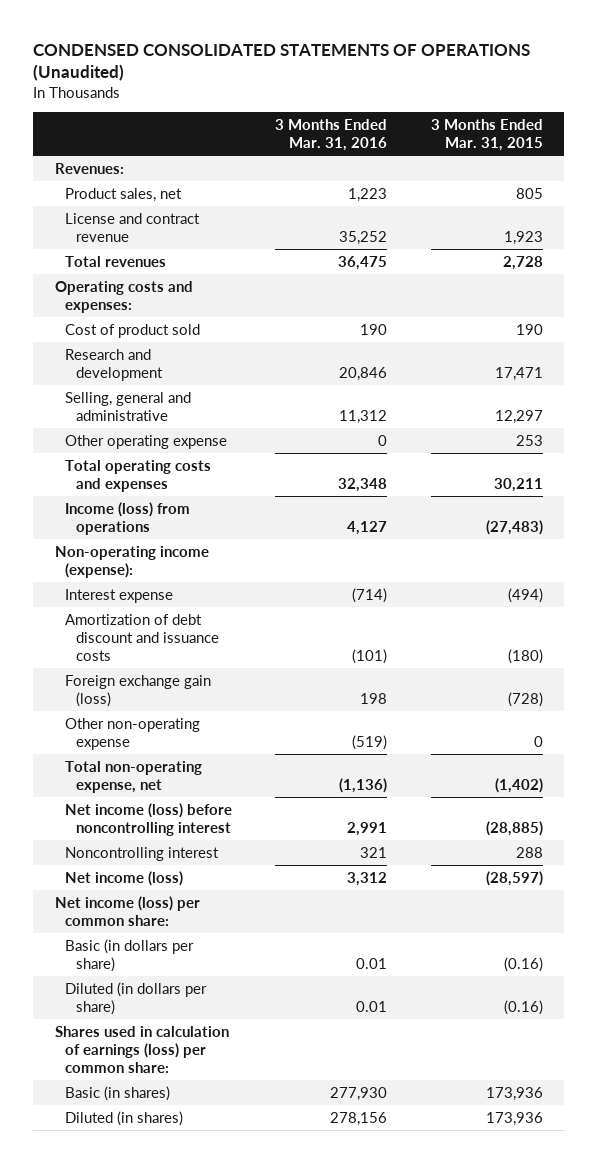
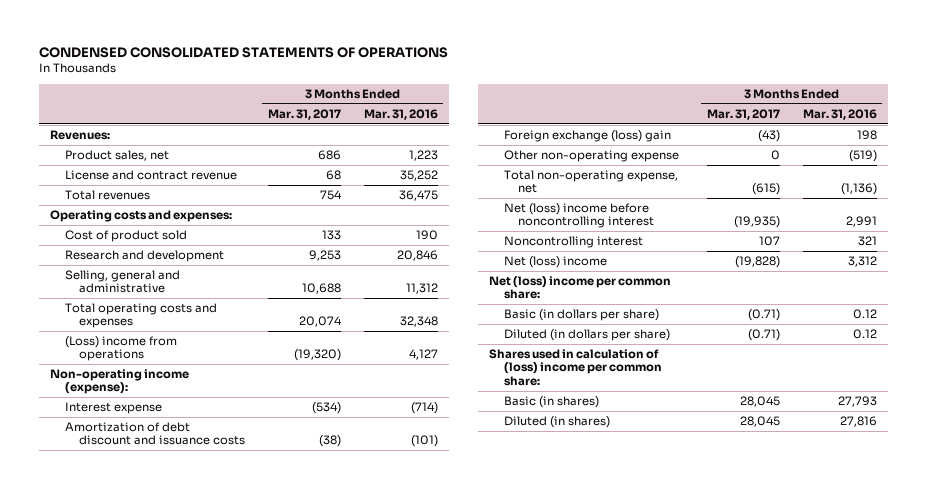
[33,43,531,82] CONDENSED CONSOLIDATED STATEMENTS OF OPERATIONS (Unaudited) -> [38,46,448,58] CONDENSED CONSOLIDATED STATEMENTS OF OPERATIONS
[430,119,543,152] 3 Months Ended Mar. 31, 2015 -> none
none -> [267,108,341,120] Mar. 31, 2017
[65,434,228,449] Other operating expense -> none
[65,501,191,535] Income (loss) from operations -> [64,336,177,362] (Loss) income from operations
[65,674,212,707] Foreign exchange gain (loss) -> [503,130,671,143] Foreign exchange (loss) gain
[65,802,233,836] Net income (loss) before noncontrolling interest -> [503,203,654,229] Net (loss) income before noncontrolling interest
[65,870,184,886] Net income (loss) -> [503,256,607,269] Net (loss) income
[54,895,200,926] Net income (loss) per common share: -> [489,276,672,300] Net (loss) income per common share:
[356,957,388,969] 0.01 -> [852,309,877,320] 0.12
[356,1000,388,1012] 0.01 -> [852,329,877,340] 0.12
[54,1025,229,1074] Shares used in calculation of earnings (loss) per common share: -> [489,349,662,386] Shares used in calculation of (loss) income per common share:
[330,1086,388,1101] 277,930 -> [837,396,877,408] 27,793
[330,1111,388,1126] 278,156 -> [839,416,877,428] 27,816

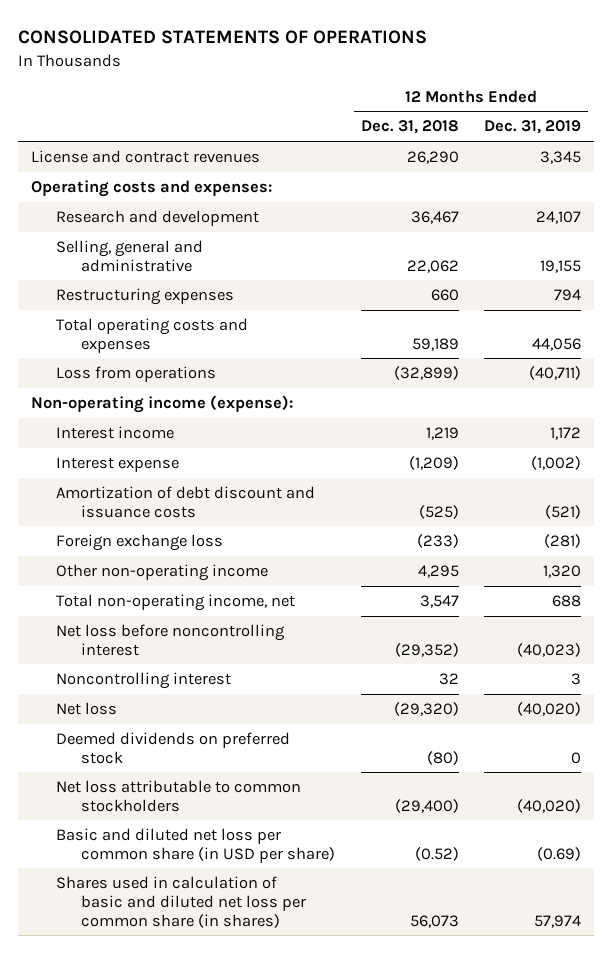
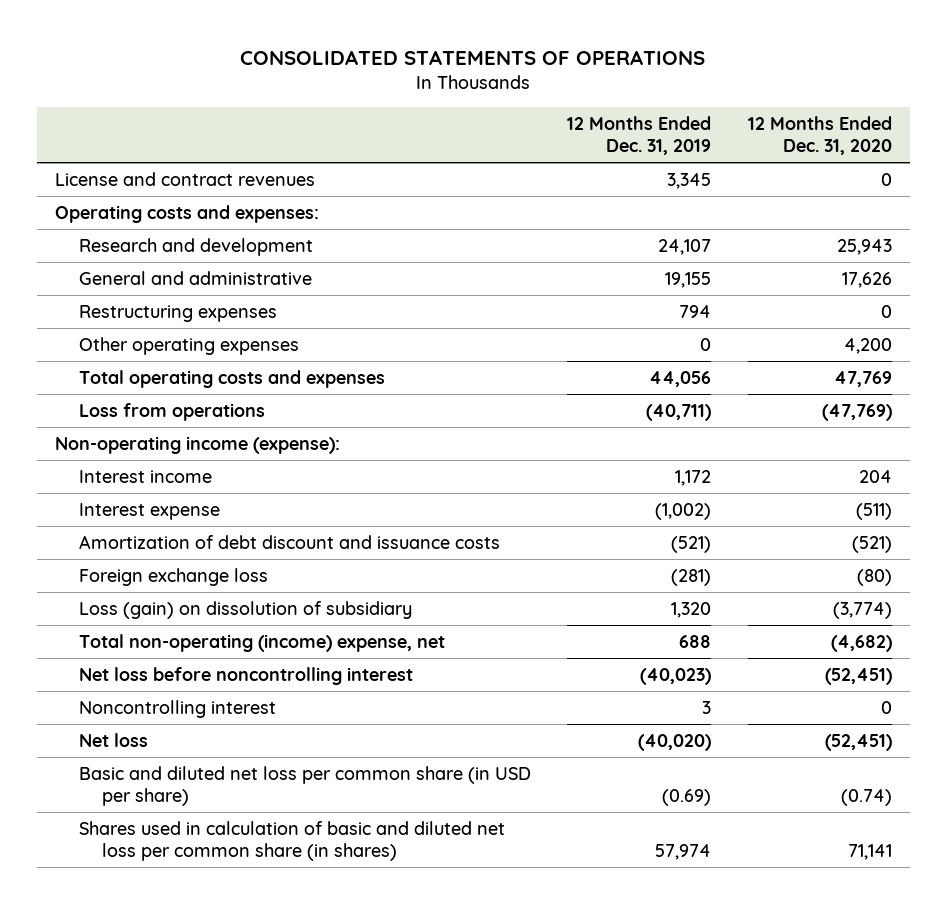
[360,120,459,135] Dec. 31, 2018 -> none
none -> [748,115,893,155] 12 Months Ended Dec. 31, 2020
[56,239,204,272] Selling, general and administrative -> [78,270,312,285] General and administrative
none -> [78,336,299,355] Other operating expenses
[56,563,269,581] Other non-operating income -> [78,600,412,619] Loss (gain) on dissolution of subsidiary
[56,593,296,611] Total non-operating income, net -> [78,633,445,652] Total non-operating (income) expense, net
[56,731,291,764] Deemed dividends on preferred stock -> none
[56,779,302,812] Net loss attributable to common stockholders -> none

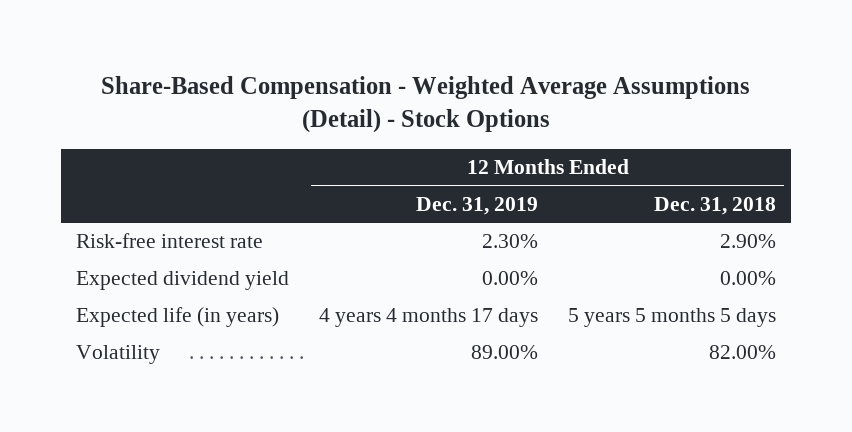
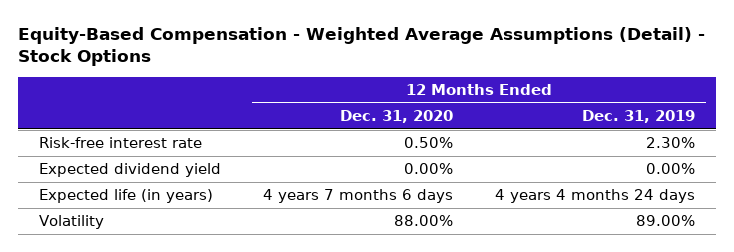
[100,76,750,134] Share-Based Compensation - Weighted Average Assumptions (Detail) - Stock Options -> [17,26,705,67] Equity-Based Compensation - Weighted Average Assumptions (Detail) - Stock Options
[654,196,777,215] Dec. 31, 2018 -> none
none -> [340,109,454,123] Dec. 31, 2020
[318,308,538,328] 4 years 4 months 17 days -> [495,189,696,204] 4 years 4 months 24 days

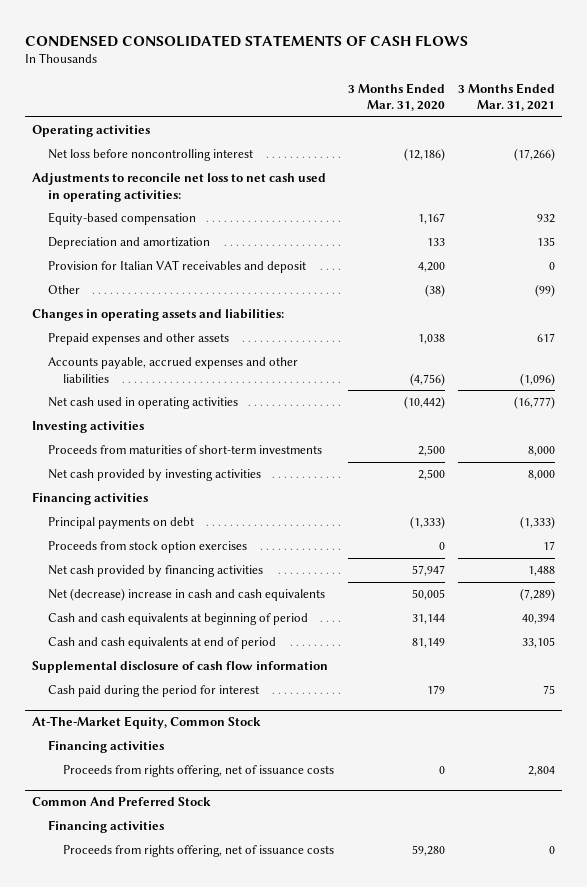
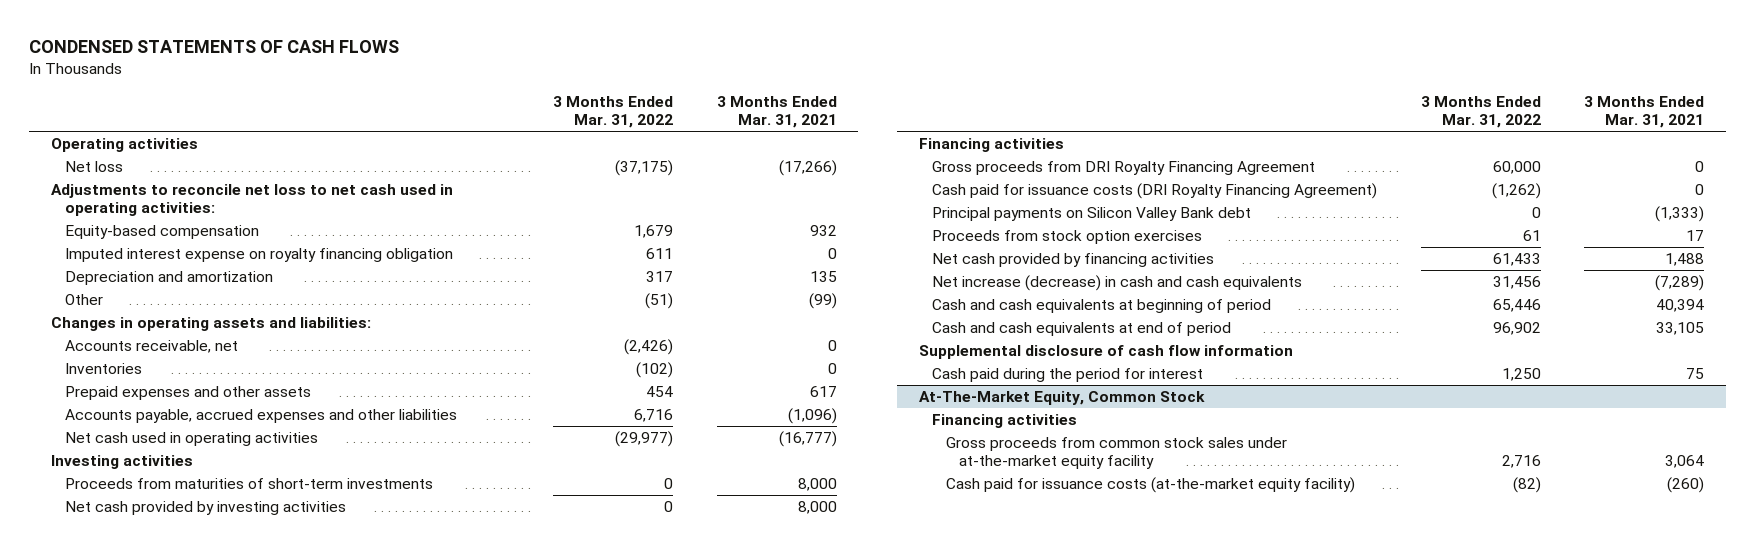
[25,34,469,47] CONDENSED CONSOLIDATED STATEMENTS OF CASH FLOWS -> [29,40,400,54] CONDENSED STATEMENTS OF CASH FLOWS
[347,82,445,112] 3 Months Ended Mar. 31, 2020 -> none
none -> [553,95,674,129] 3 Months Ended Mar. 31, 2022
[47,149,253,162] Net loss before noncontrolling interest -> [64,160,123,172] Net loss
none -> [64,247,453,262] Imputed interest expense on royalty financing obligation
[47,260,306,274] Provision for Italian VAT receivables and deposit -> none
none -> [64,339,238,353] Accounts receivable, net
none -> [64,362,142,374] Inventories
none -> [932,160,1316,175] Gross proceeds from DRI Royalty Financing Agreement
none -> [932,182,1378,199] Cash paid for issuance costs (DRI Royalty Financing Agreement)
[47,517,194,530] Principal payments on debt -> [932,206,1252,221] Principal payments on Silicon Valley Bank debt
[47,588,325,602] Net (decrease) increase in cash and cash equivalents -> [932,274,1303,291] Net increase (decrease) in cash and cash equivalents
[63,765,335,778] Proceeds from rights offering, net of issuance costs -> none
[31,797,211,807] Common And Preferred Stock -> none
[47,820,164,834] Financing activities -> none
[63,845,335,858] Proceeds from rights offering, net of issuance costs -> none
none -> [945,436,1287,470] Gross proceeds from common stock sales under at-the-market equity facility
none -> [945,476,1355,493] Cash paid for issuance costs (at-the-market equity facility)

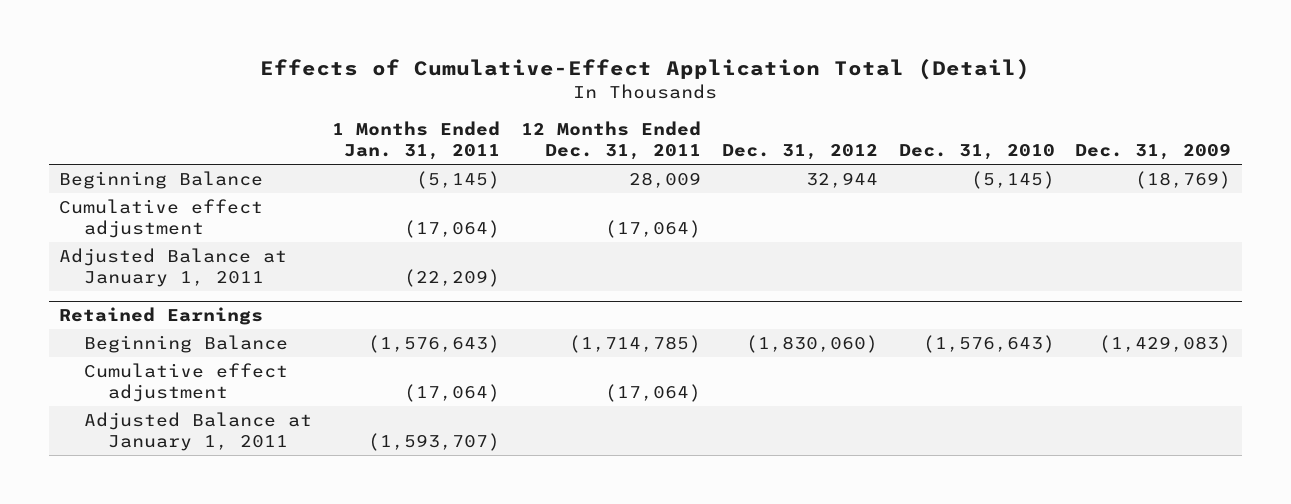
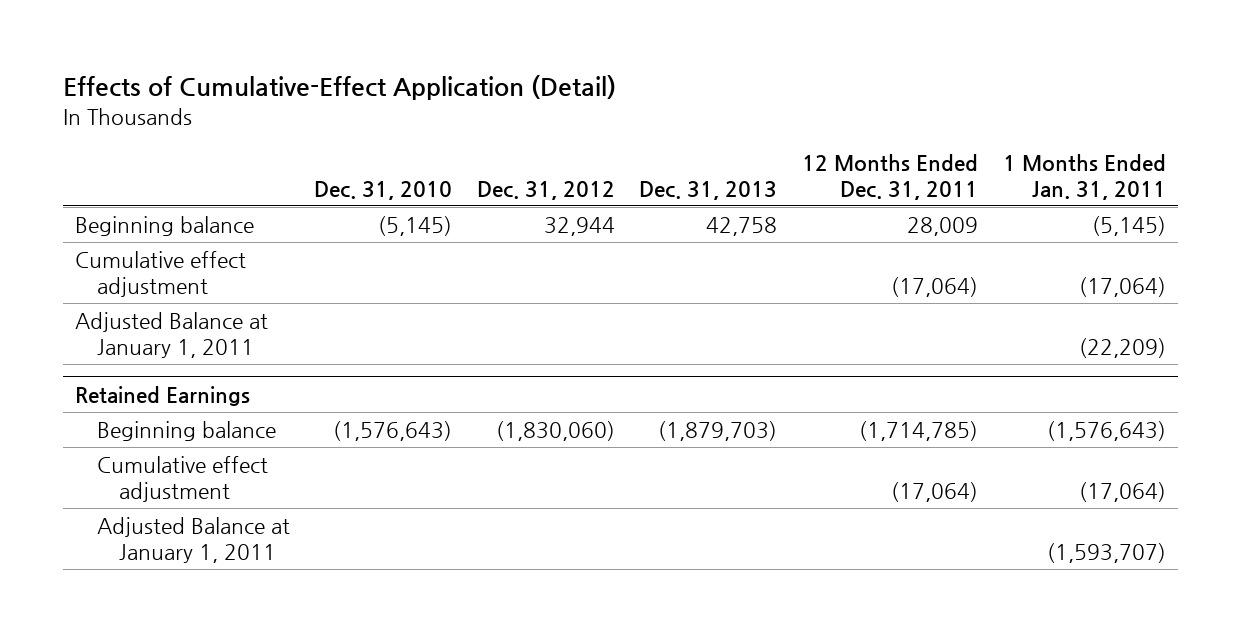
[260,59,1031,81] Effects of Cumulative-Effect Application Total (Detail) -> [62,75,616,101] Effects of Cumulative-Effect Application (Detail)
[1075,143,1232,161] Dec. 31, 2009 -> none
none -> [639,180,778,200] Dec. 31, 2013
[59,170,264,189] Beginning Balance -> [74,215,254,236] Beginning balance
[83,334,288,353] Beginning Balance -> [96,420,276,441] Beginning balance

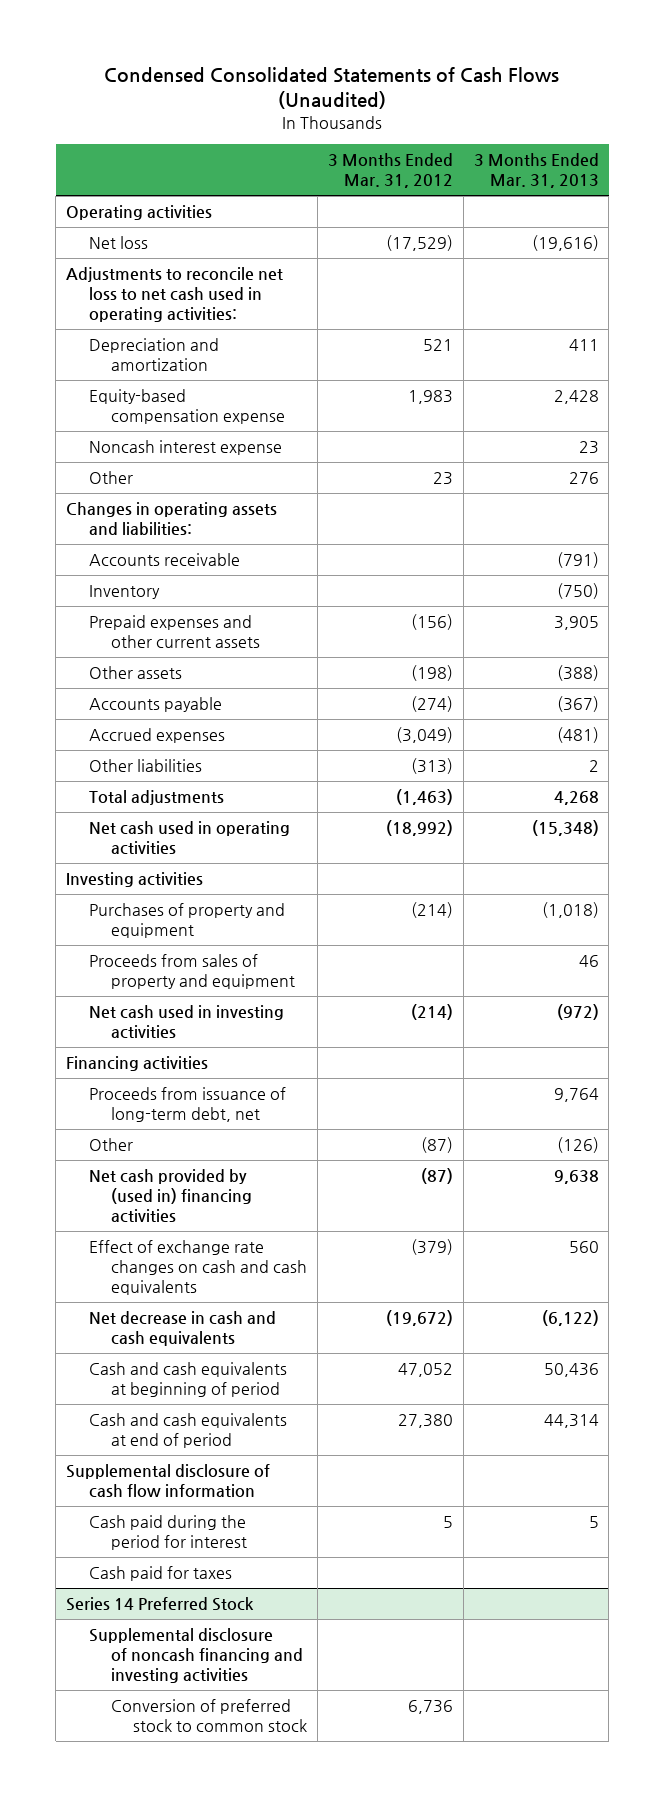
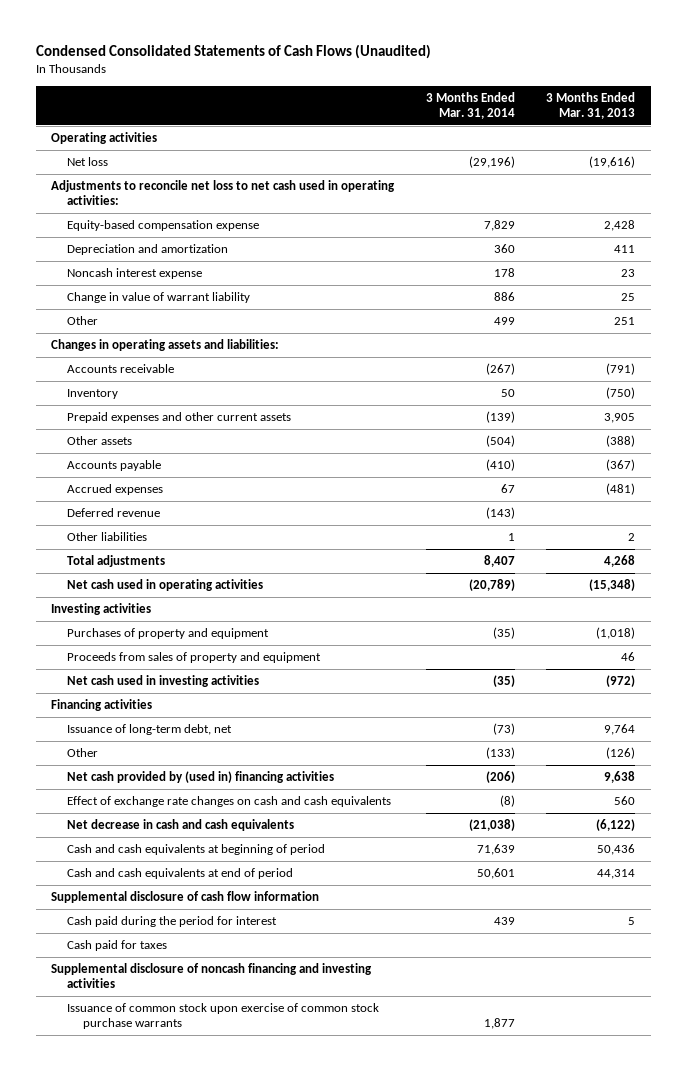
[327,153,453,189] 3 Months Ended Mar. 31, 2012 -> none
none -> [425,92,515,119] 3 Months Ended Mar. 31, 2014
[88,338,219,372] Depreciation and amortization -> [67,244,229,256] Depreciation and amortization
none -> [67,292,251,304] Change in value of warrant liability
[568,472,599,485] 276 -> [614,317,636,326] 251
none -> [67,508,161,518] Deferred revenue
[88,1087,286,1123] Proceeds from issuance of long-term debt, net -> [67,724,233,736] Issuance of long-term debt, net
[66,1597,255,1612] Series 14 Preferred Stock -> none
[110,1699,307,1733] Conversion of preferred stock to common stock -> none
none -> [67,1003,380,1030] Issuance of common stock upon exercise of common stock purchase warrants

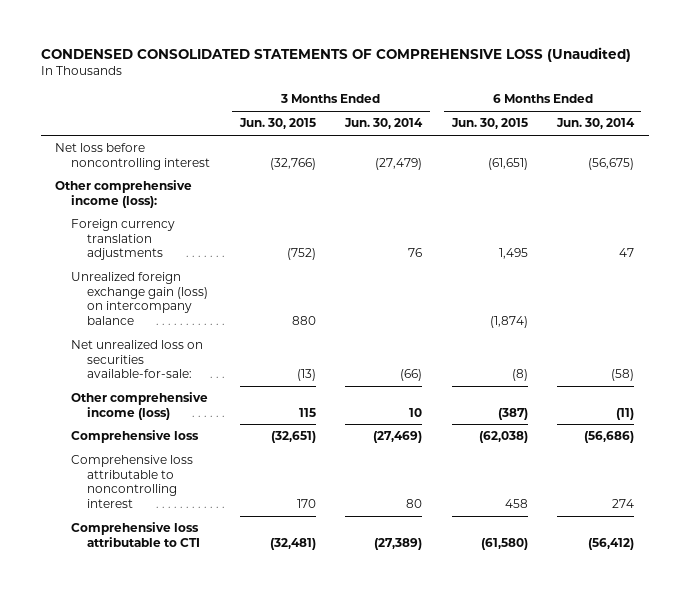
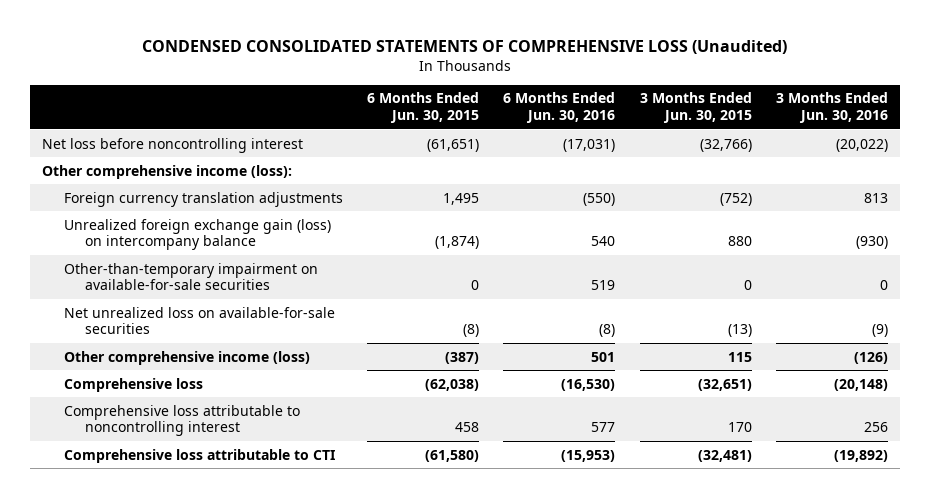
[344,118,424,130] Jun. 30, 2014 -> none
[556,118,636,130] Jun. 30, 2014 -> none
none -> [503,92,616,124] 6 Months Ended Jun. 30, 2016
none -> [776,92,889,124] 3 Months Ended Jun. 30, 2016
none -> [63,262,318,291] Other-than-temporary impairment on available-for-sale securities
[71,340,204,379] Net unrealized loss on securities available-for-sale: -> [63,306,335,335] Net unrealized loss on available-for-sale securities

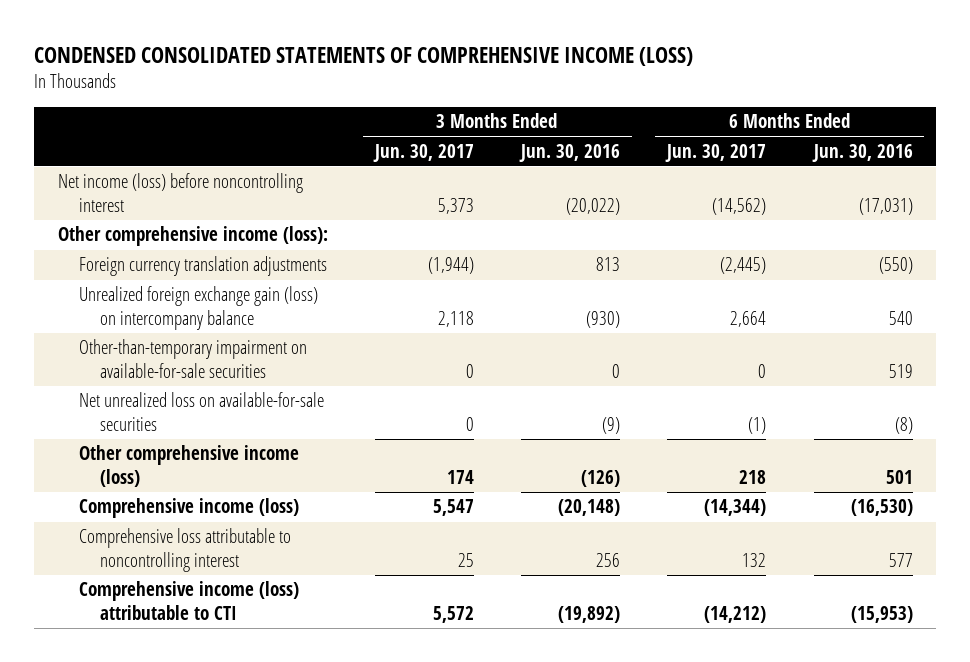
[142,39,788,54] CONDENSED CONSOLIDATED STATEMENTS OF COMPREHENSIVE LOSS (Unaudited) -> [33,46,693,66] CONDENSED CONSOLIDATED STATEMENTS OF COMPREHENSIVE INCOME (LOSS)
[366,92,479,124] 6 Months Ended Jun. 30, 2015 -> none
[639,92,752,124] 3 Months Ended Jun. 30, 2015 -> none
none -> [372,143,474,162] Jun. 30, 2017
none -> [665,143,767,162] Jun. 30, 2017
[42,137,304,153] Net loss before noncontrolling interest -> [57,173,303,212] Net income (loss) before noncontrolling interest
[63,377,203,392] Comprehensive loss -> [79,498,300,519] Comprehensive income (loss)
[63,448,335,463] Comprehensive loss attributable to CTI -> [79,581,300,620] Comprehensive income (loss) attributable to CTI

